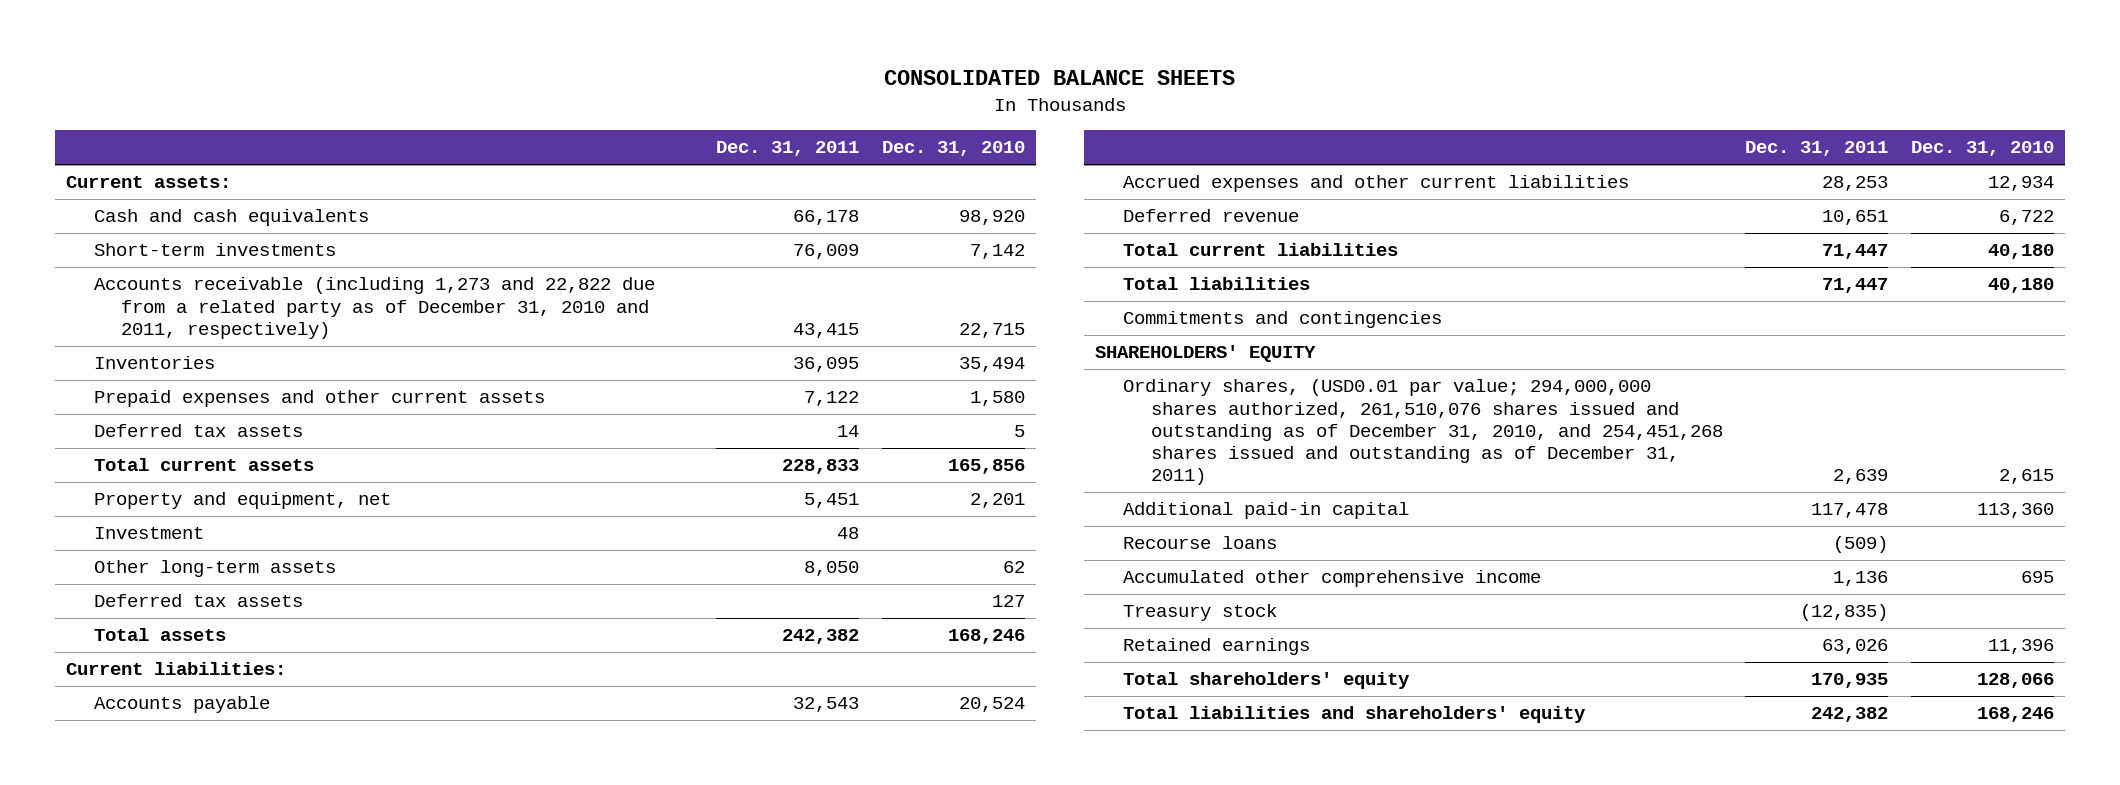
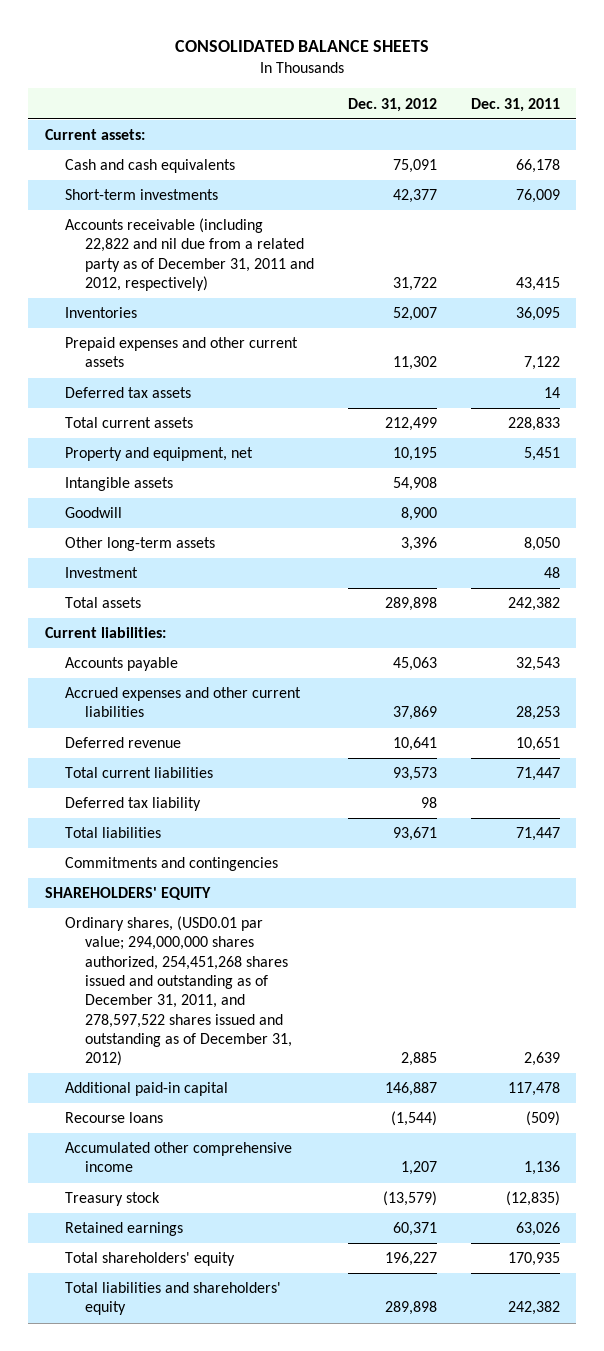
[881,141,1025,157] Dec. 31, 2010 -> none
none -> [347,97,437,112] Dec. 31, 2012
[93,277,655,339] Accounts receivable (including 1,273 and 22,822 due from a related party as of December 31, 2010 and 2011, respectively) -> [64,218,314,292] Accounts receivable (including 22,822 and nil due from a related party as of December 31, 2011 and 2012, respectively)
none -> [64,477,173,492] Intangible assets
none -> [64,507,122,519] Goodwill
[93,594,303,608] Deferred tax assets -> none
[93,527,204,540] Investment -> [64,567,138,579] Investment
none -> [64,797,201,812] Deferred tax liability
[1122,379,1723,486] Ordinary shares, (USD0.01 par value; 294,000,000 shares authorized, 261,510,076 shares issued and outstanding as of December 31, 2010, and 254,451,268 shares issued and outstanding as of December 31, 2011) -> [64,916,292,1067] Ordinary shares, (USD0.01 par value; 294,000,000 shares authorized, 254,451,268 shares issued and outstanding as of December 31, 2011, and 278,597,522 shares issued and outstanding as of December 31, 2012)

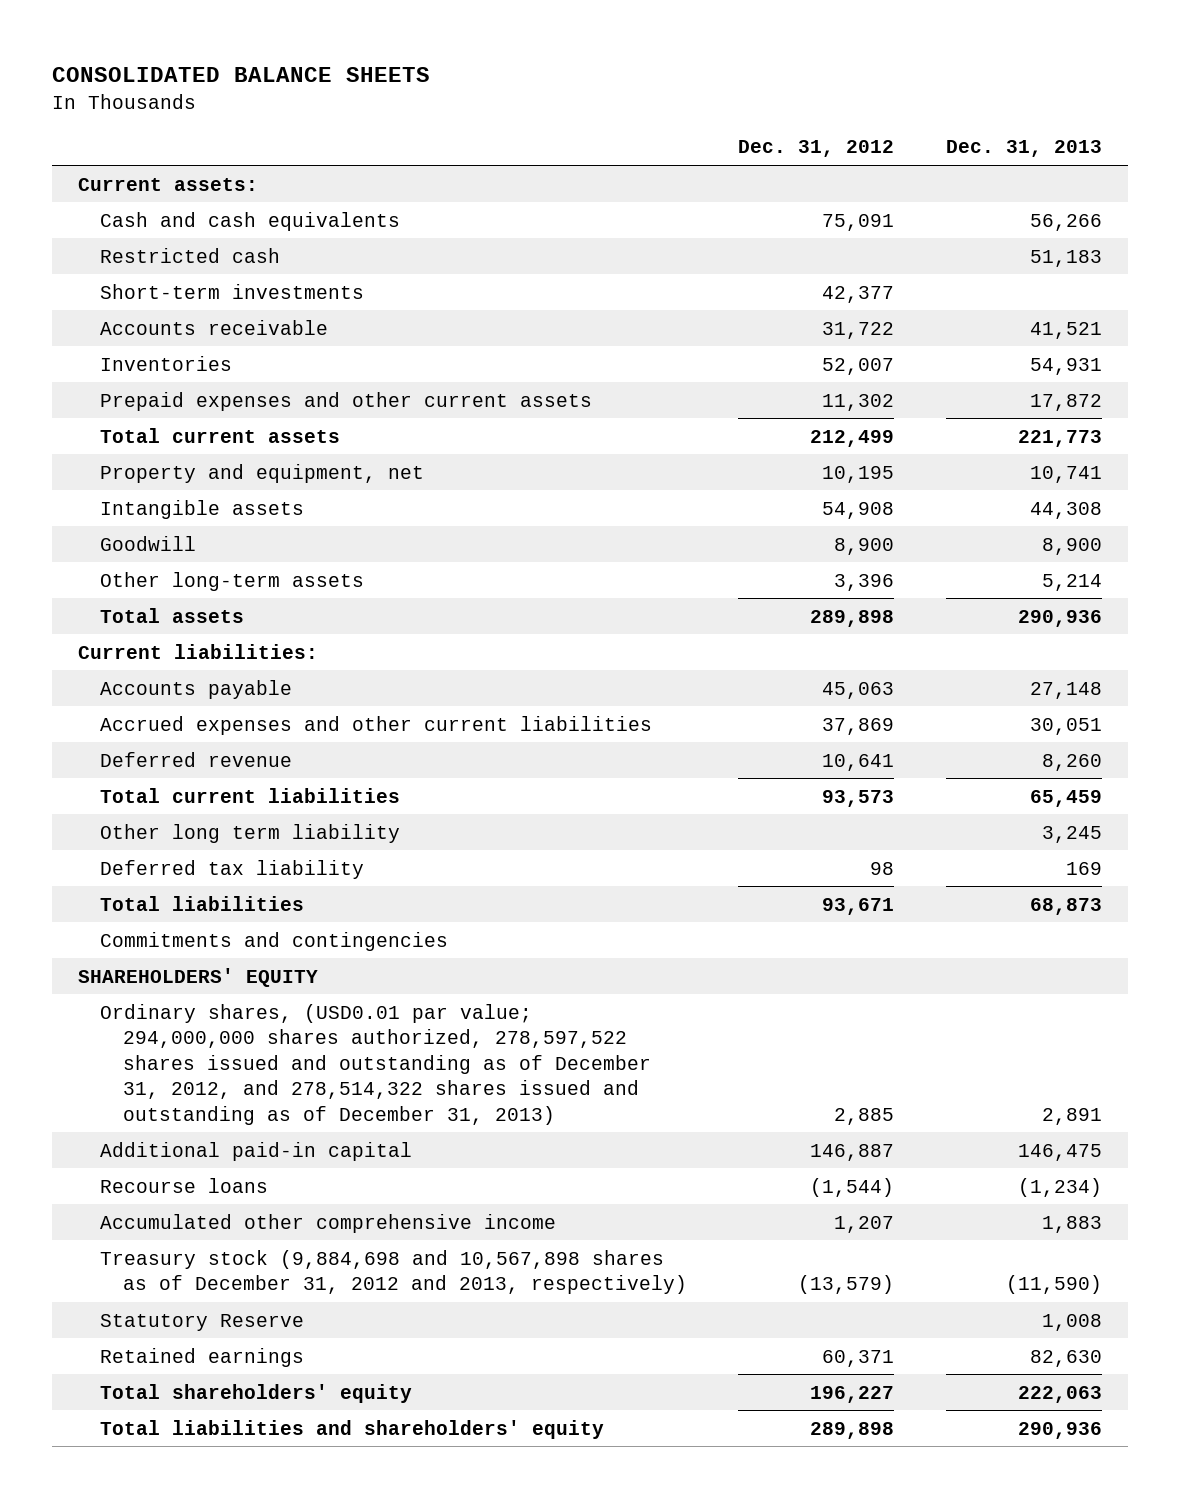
[470,97,560,112] Dec. 31, 2011 -> none
none -> [945,140,1102,158] Dec. 31, 2013
none -> [100,247,281,263] Restricted cash
[64,218,314,292] Accounts receivable (including 22,822 and nil due from a related party as of December 31, 2011 and 2012, respectively) -> [100,319,329,335] Accounts receivable
[64,387,191,399] Deferred tax assets -> none
[64,567,138,579] Investment -> none
none -> [100,823,401,843] Other long term liability
[64,916,292,1067] Ordinary shares, (USD0.01 par value; 294,000,000 shares authorized, 254,451,268 shares issued and outstanding as of December 31, 2011, and 278,597,522 shares issued and outstanding as of December 31, 2012) -> [100,1003,651,1125] Ordinary shares, (USD0.01 par value; 294,000,000 shares authorized, 278,597,522 shares issued and outstanding as of December 31, 2012, and 278,514,322 shares issued and outstanding as of December 31, 2013)
[64,1192,160,1207] Treasury stock -> [100,1249,687,1295] Treasury stock (9,884,698 and 10,567,898 shares as of December 31, 2012 and 2013, respectively)
none -> [100,1313,305,1331] Statutory Reserve

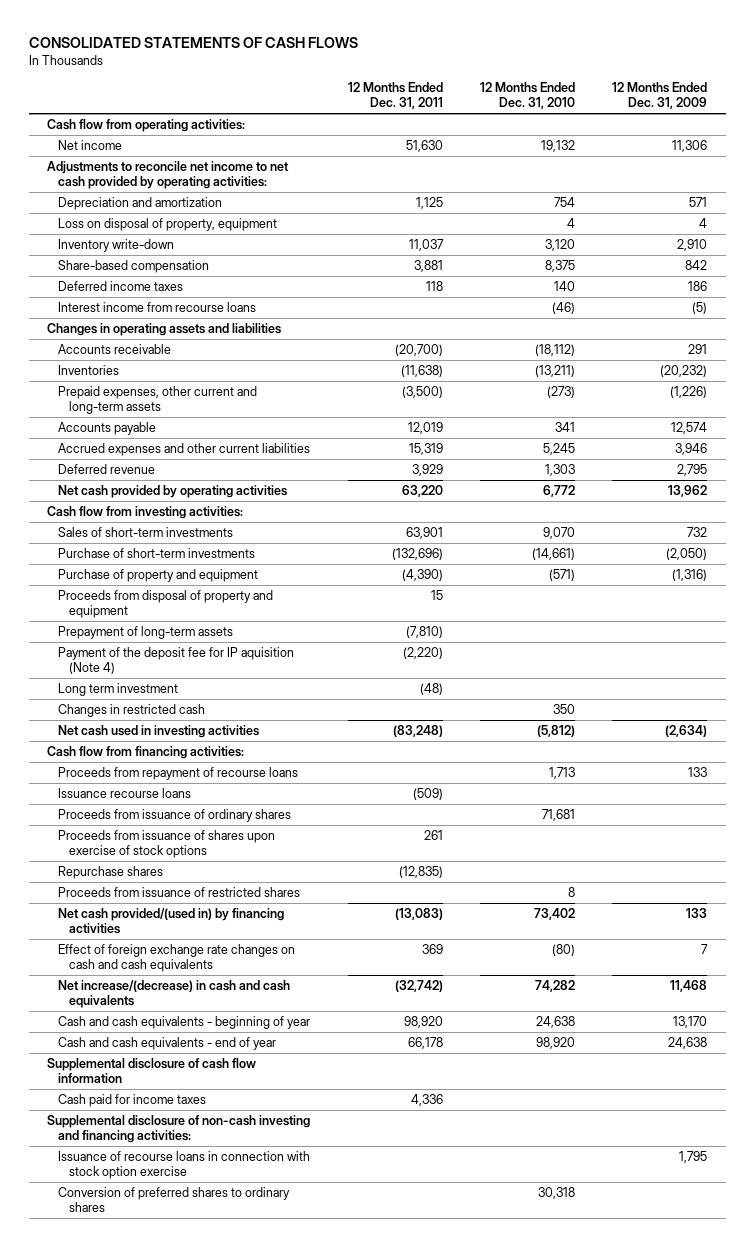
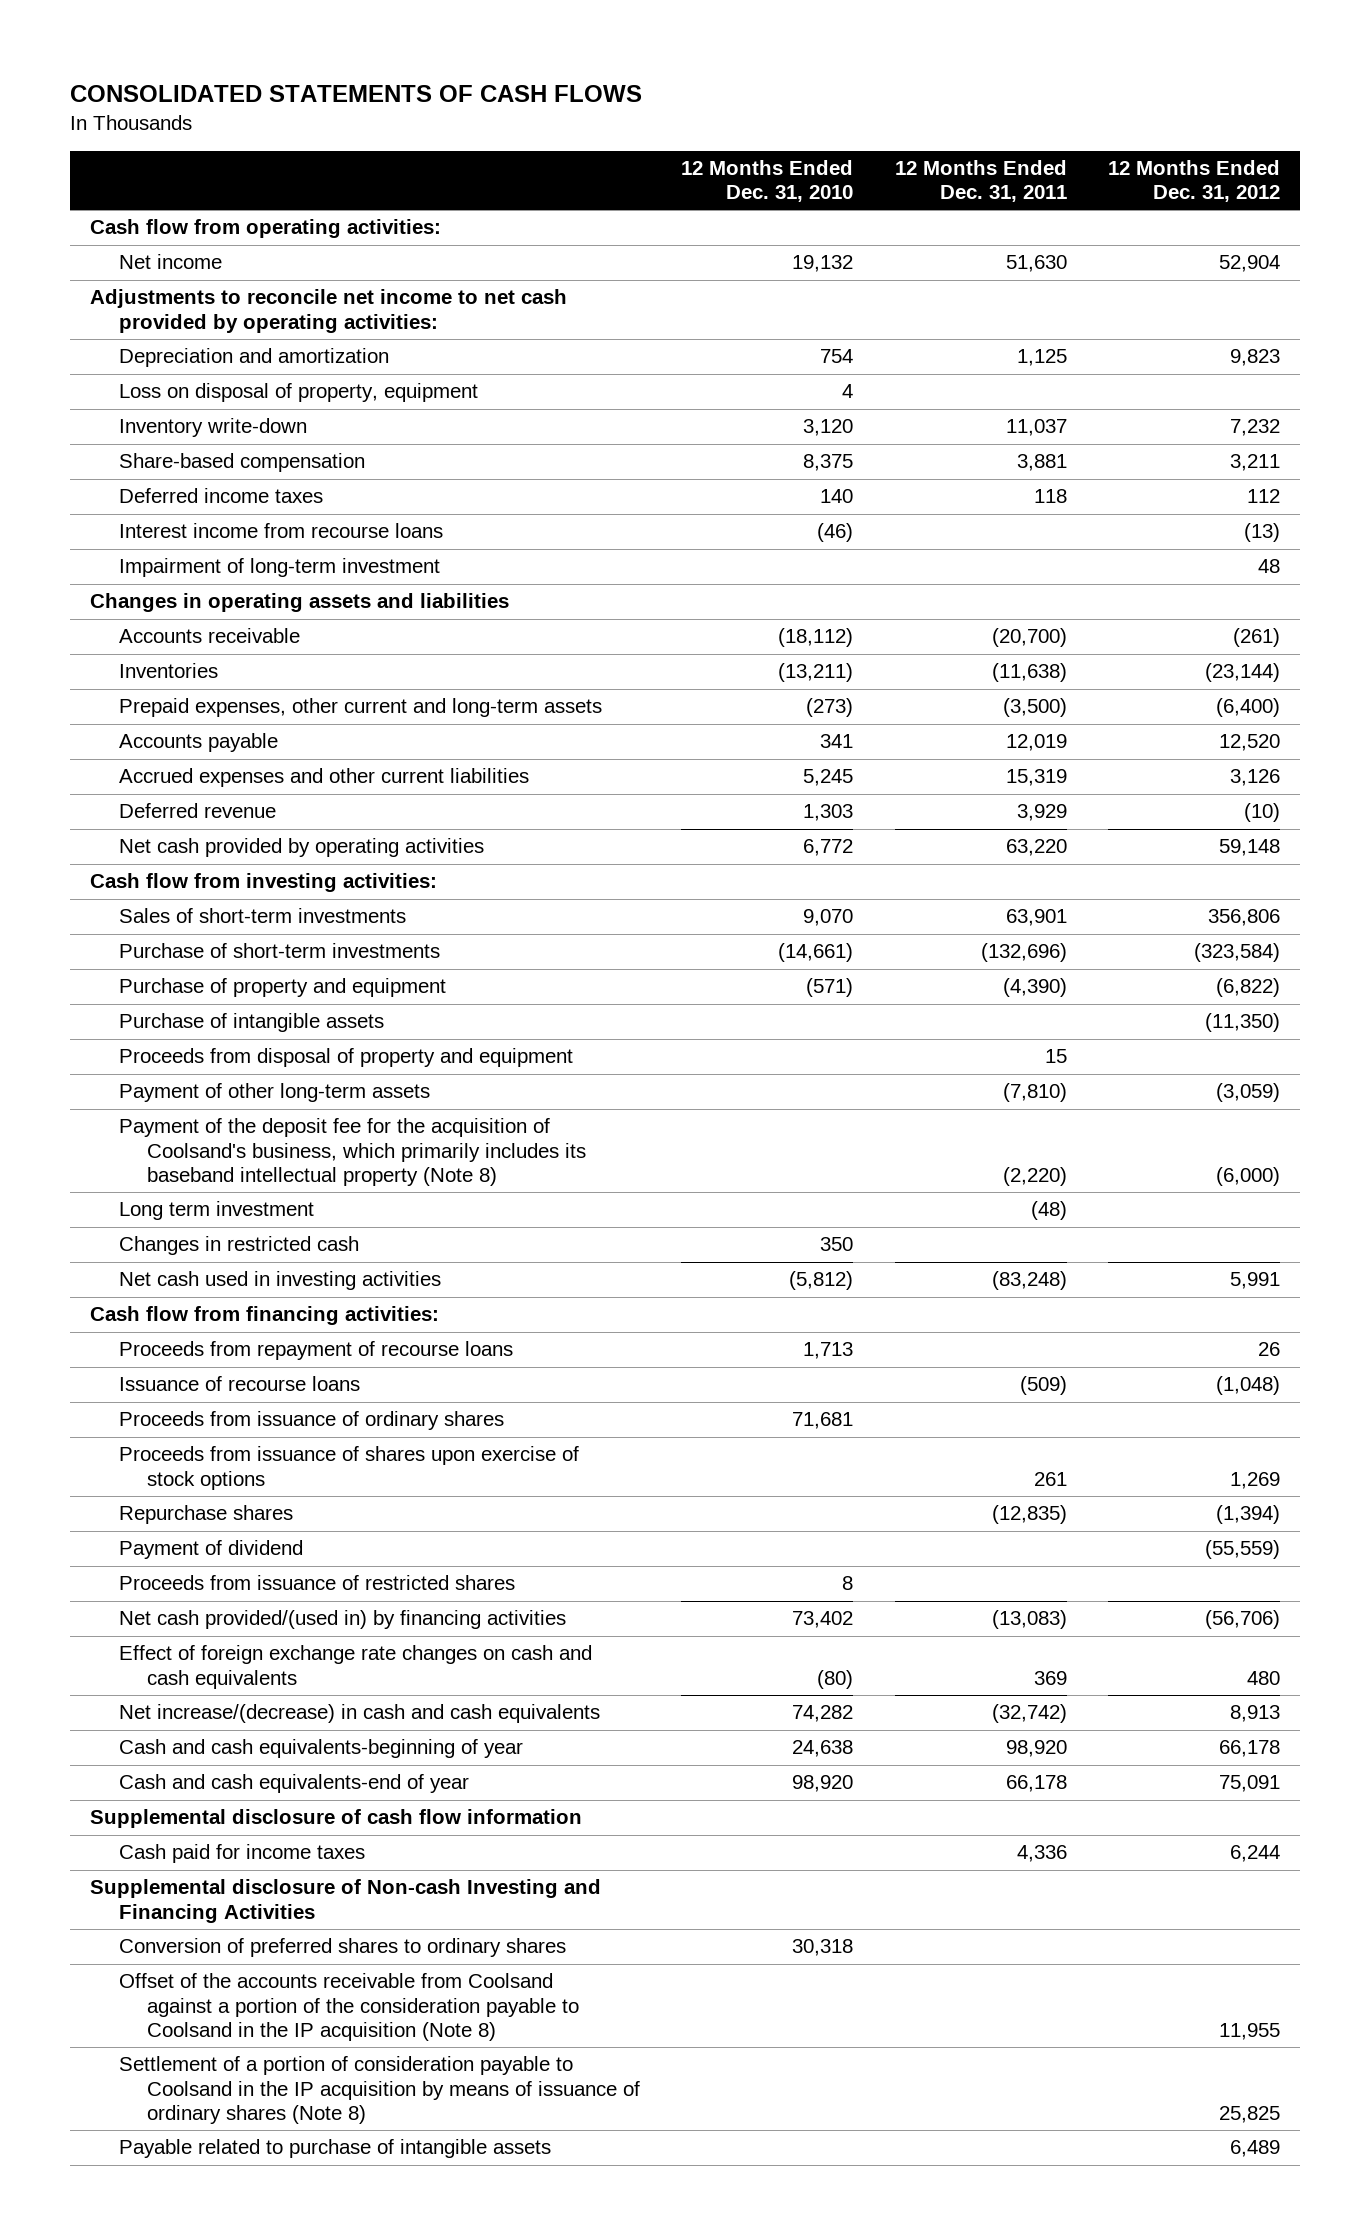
[611,82,707,110] 12 Months Ended Dec. 31, 2009 -> none
none -> [1107,159,1280,203] 12 Months Ended Dec. 31, 2012
none -> [118,558,440,578] Impairment of long-term investment
none -> [118,1013,384,1033] Purchase of intangible assets
[58,625,234,639] Prepayment of long-term assets -> [118,1083,430,1103] Payment of other long-term assets
[58,646,295,674] Payment of the deposit fee for IP aquisition (Note 4) -> [118,1118,587,1186] Payment of the deposit fee for the acquisition of Coolsand's business, which primarily includes its baseband intellectual property (Note 8)
[58,787,192,798] Issuance recourse loans -> [118,1376,360,1392] Issuance of recourse loans
none -> [118,1540,303,1560] Payment of dividend
[58,1015,311,1029] Cash and cash equivalents - beginning of year -> [118,1739,523,1759] Cash and cash equivalents-beginning of year
[58,1036,277,1050] Cash and cash equivalents - end of year -> [118,1774,469,1794] Cash and cash equivalents-end of year
[58,1150,311,1179] Issuance of recourse loans in connection with stock option exercise -> none
[47,1114,311,1143] Supplemental disclosure of non-cash investing and financing activities: -> [90,1879,602,1923] Supplemental disclosure of Non-cash Investing and Financing Activities
none -> [118,1973,580,2041] Offset of the accounts receivable from Coolsand against a portion of the consideration payable to Coolsand in the IP acquisition (Note 8)
none -> [118,2056,641,2124] Settlement of a portion of consideration payable to Coolsand in the IP acquisition by means of issuance of ordinary shares (Note 8)
none -> [118,2139,551,2159] Payable related to purchase of intangible assets

